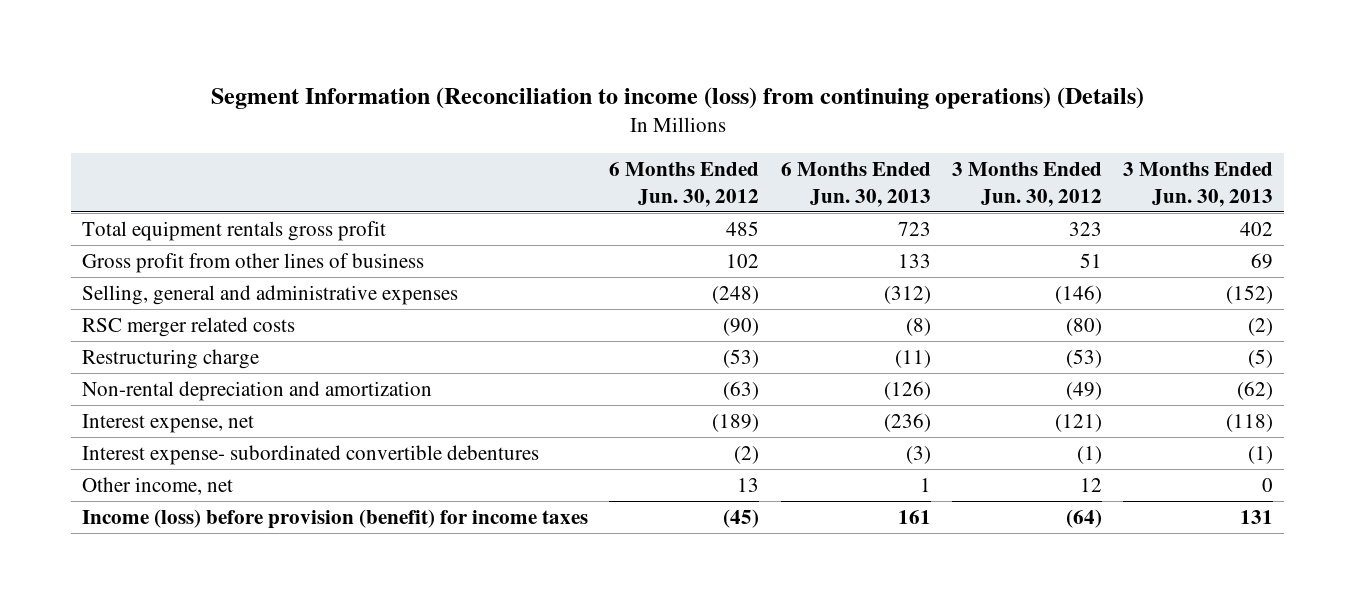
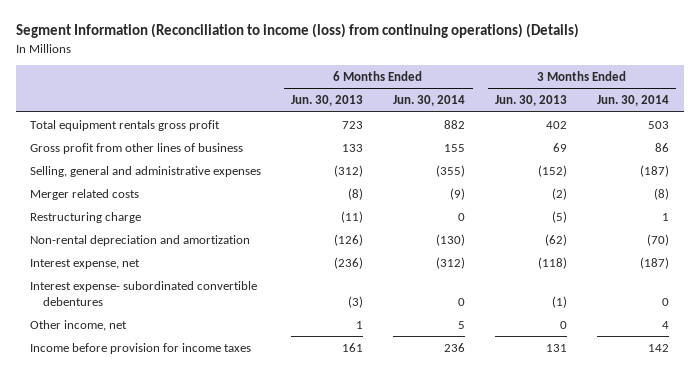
[609,162,760,207] 6 Months Ended Jun. 30, 2012 -> none
[952,162,1103,207] 3 Months Ended Jun. 30, 2012 -> none
none -> [393,95,466,107] Jun. 30, 2014
none -> [596,95,669,107] Jun. 30, 2014
[82,316,296,337] RSC merger related costs -> [30,188,140,200] Merger related costs
[82,508,589,529] Income (loss) before provision (benefit) for income taxes -> [30,342,252,354] Income before provision for income taxes

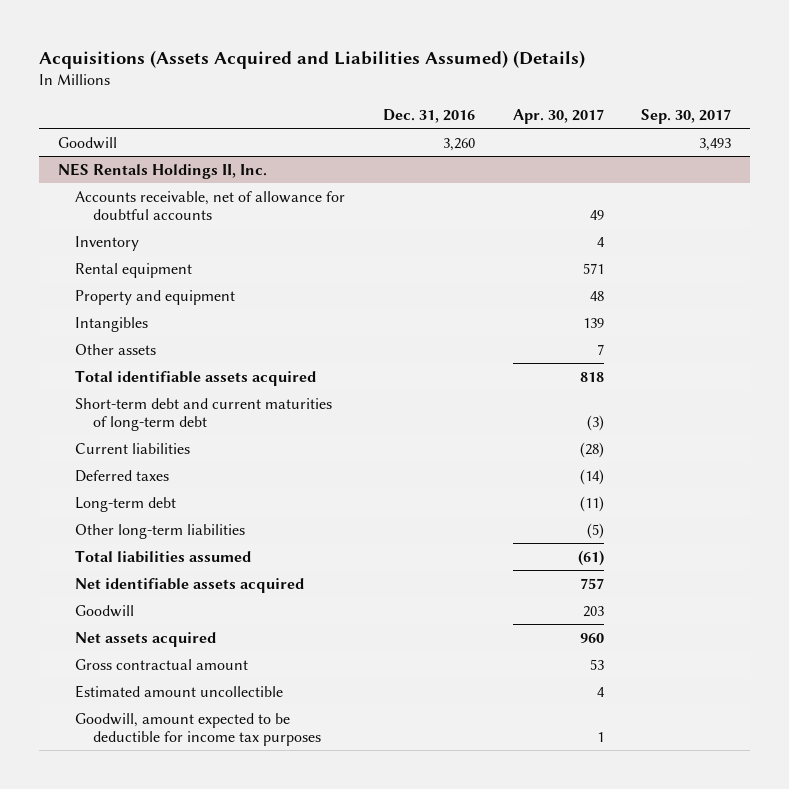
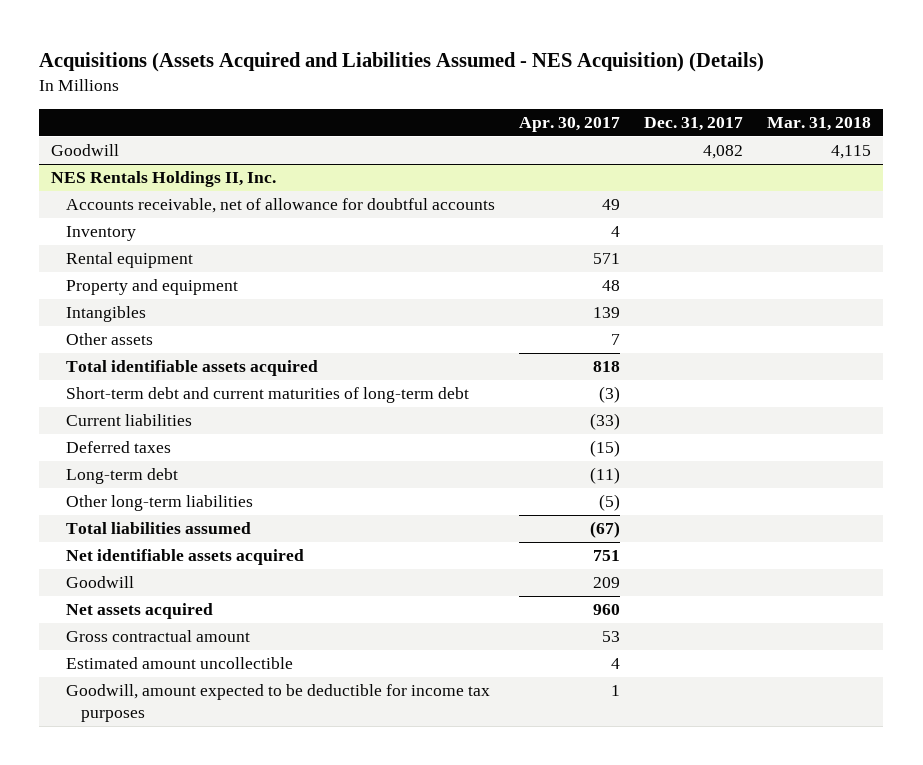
[39,49,586,69] Acquisitions (Assets Acquired and Liabilities Assumed) (Details) -> [39,51,765,72] Acquisitions (Assets Acquired and Liabilities Assumed - NES Acquisition) (Details)
[383,108,476,123] Dec. 31, 2016 -> none
[641,108,732,124] Sep. 30, 2017 -> none
none -> [644,116,744,131] Dec. 31, 2017
none -> [767,116,872,131] Mar. 31, 2018
[579,441,604,458] (28) -> [590,413,621,431] (33)
[579,468,604,485] (14) -> [590,440,621,458] (15)
[577,549,604,566] (61) -> [590,521,621,539] (67)
[579,577,604,589] 757 -> [593,550,621,562] 751
[582,605,604,617] 203 -> [593,577,621,589] 209

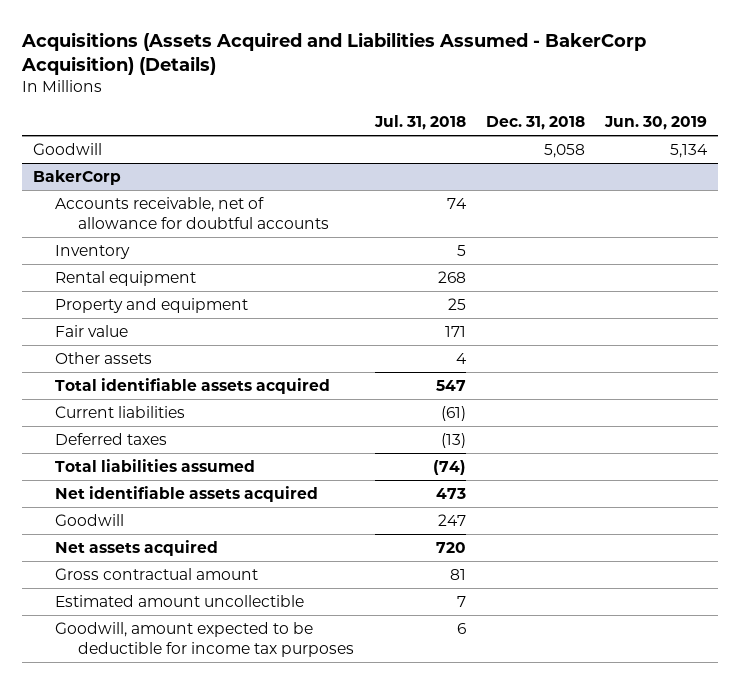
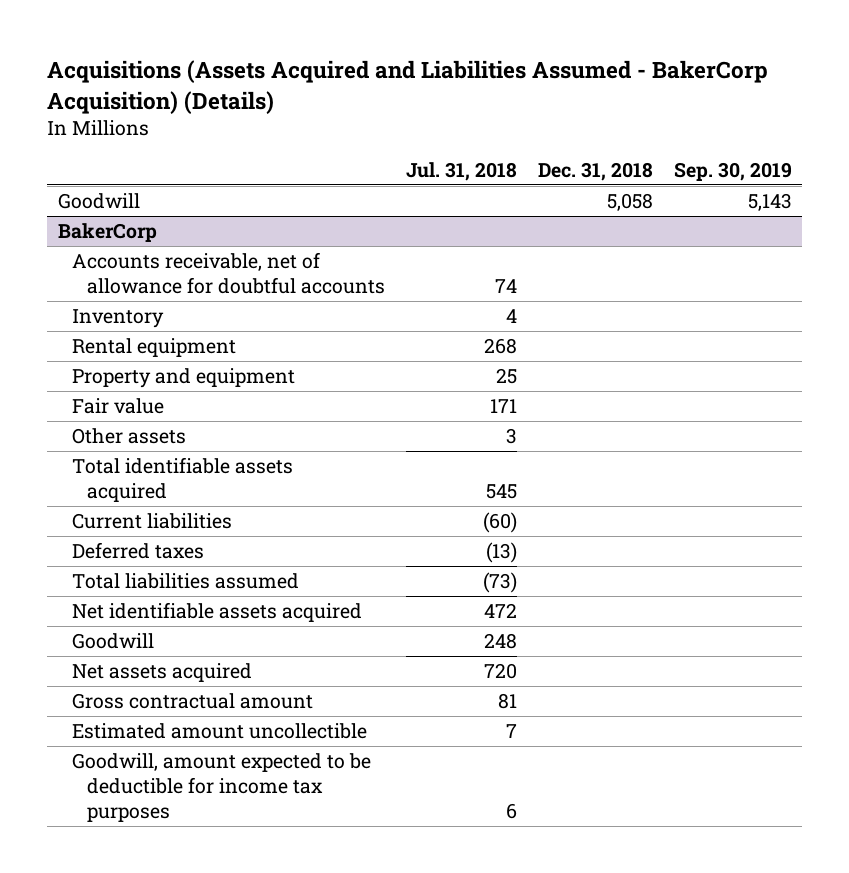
[604,116,708,131] Jun. 30, 2019 -> none
none -> [673,161,792,181] Sep. 30, 2019
[456,245,466,257] 5 -> [505,308,517,323] 4
[455,353,467,365] 4 -> [505,427,517,444] 3
[435,380,466,392] 547 -> [485,483,517,499] 545
[440,406,466,422] (61) -> [482,511,517,533] (60)
[432,460,466,476] (74) -> [482,571,517,593] (73)
[435,488,466,500] 473 -> [483,602,517,618] 472
[437,514,466,527] 247 -> [483,632,517,649] 248

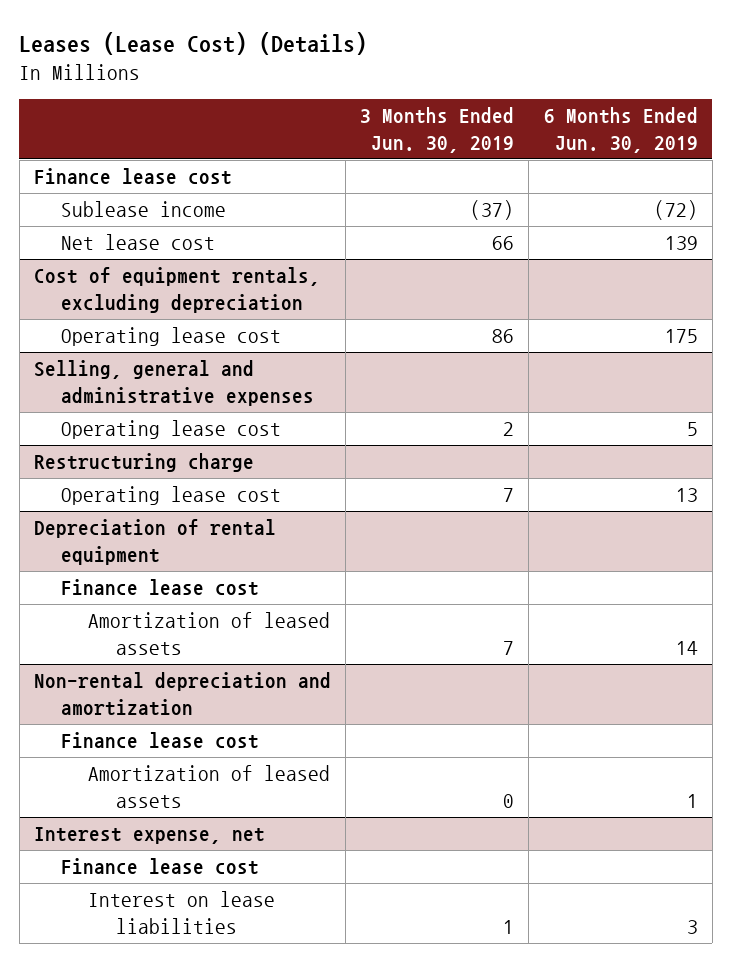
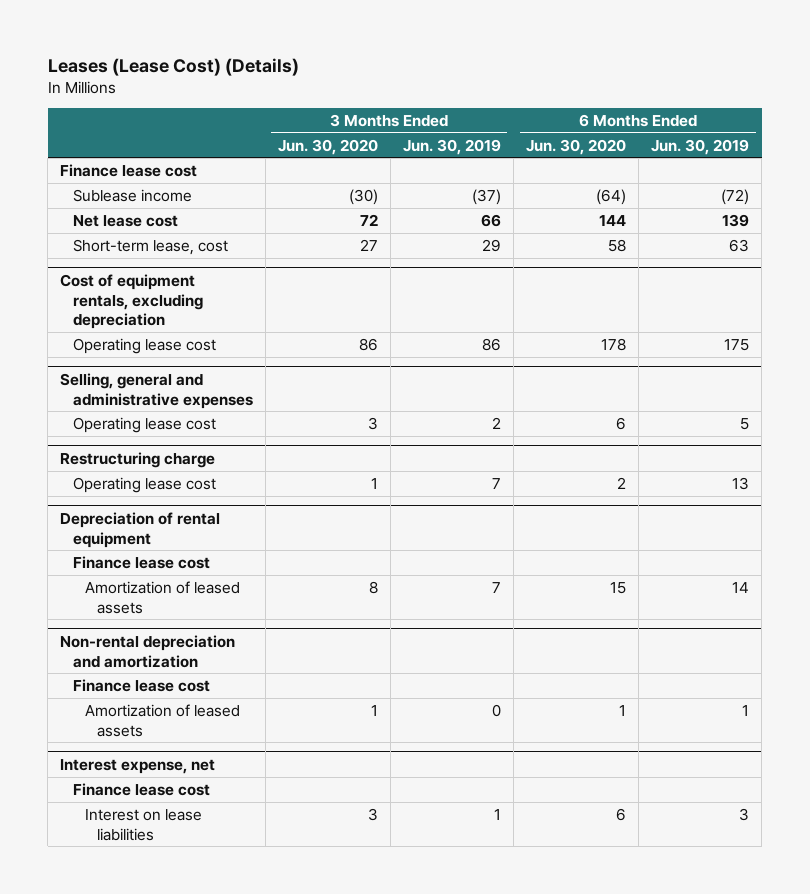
none -> [277,138,378,155] Jun. 30, 2020
none -> [526,138,627,155] Jun. 30, 2020
none -> [72,238,228,255] Short-term lease, cost

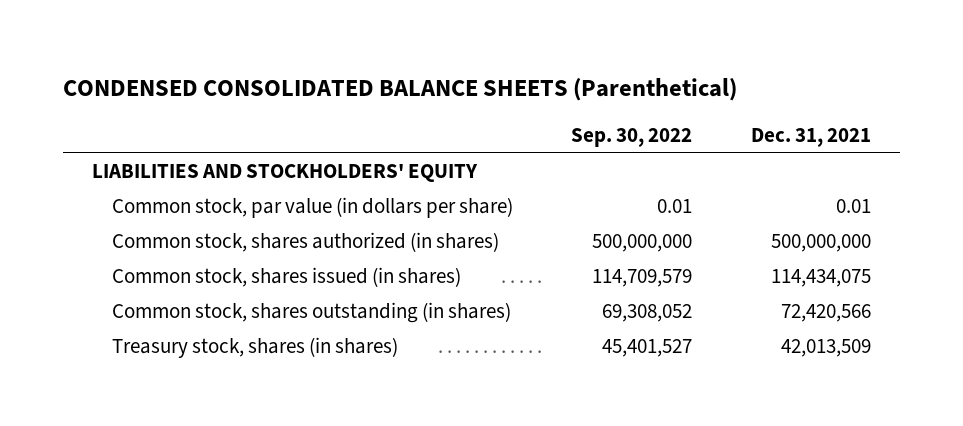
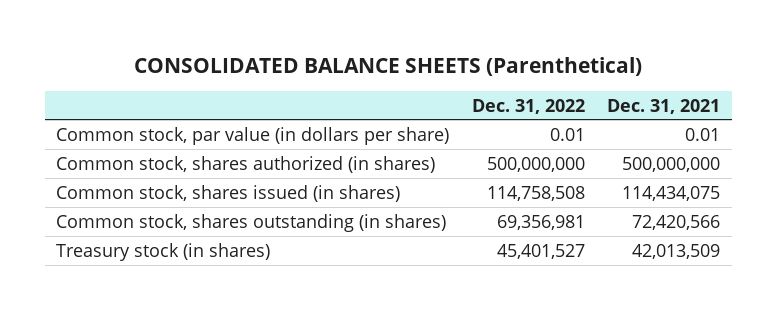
[62,77,737,101] CONDENSED CONSOLIDATED BALANCE SHEETS (Parenthetical) -> [134,56,643,76] CONSOLIDATED BALANCE SHEETS (Parenthetical)
[571,127,693,147] Sep. 30, 2022 -> none
none -> [471,98,585,114] Dec. 31, 2022
[92,163,479,182] LIABILITIES AND STOCKHOLDERS' EQUITY -> none
[111,336,398,358] Treasury stock, shares (in shares) -> [56,242,271,261] Treasury stock (in shares)

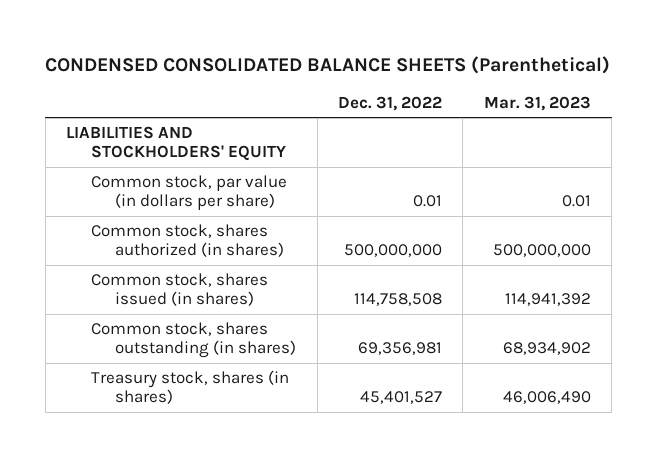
[134,56,643,76] CONSOLIDATED BALANCE SHEETS (Parenthetical) -> [45,56,611,75] CONDENSED CONSOLIDATED BALANCE SHEETS (Parenthetical)
[607,98,721,114] Dec. 31, 2021 -> none
none -> [483,96,591,112] Mar. 31, 2023
none -> [65,125,286,162] LIABILITIES AND STOCKHOLDERS' EQUITY
[56,242,271,261] Treasury stock (in shares) -> [90,369,289,405] Treasury stock, shares (in shares)

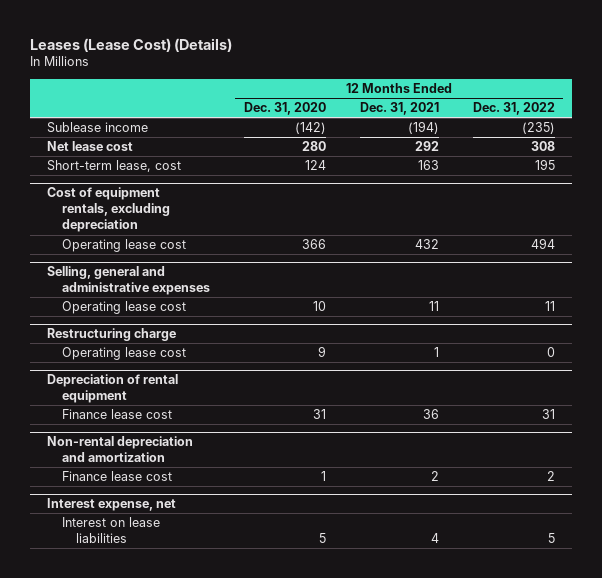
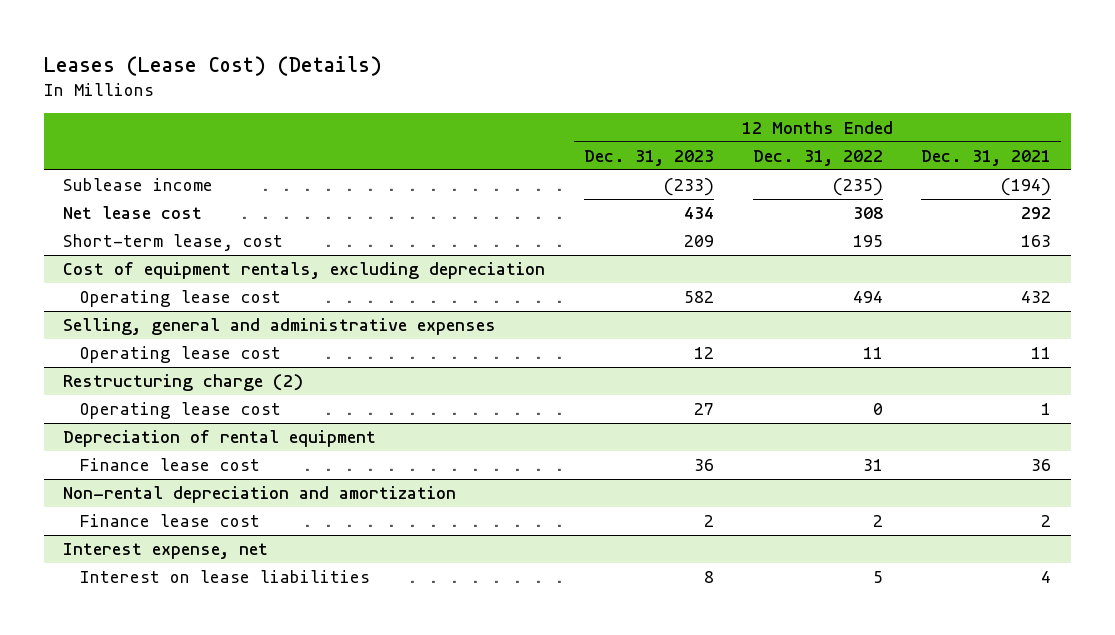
[243,102,326,116] Dec. 31, 2020 -> none
none -> [583,149,714,166] Dec. 31, 2023
[47,328,177,342] Restructuring charge -> [63,374,304,392] Restructuring charge (2)

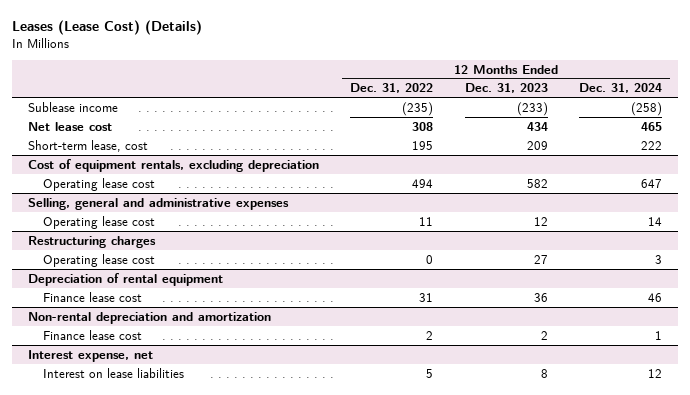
[921,149,1052,166] Dec. 31, 2021 -> none
none -> [579,83,663,94] Dec. 31, 2024
[63,374,304,392] Restructuring charge (2) -> [27,235,156,248] Restructuring charges

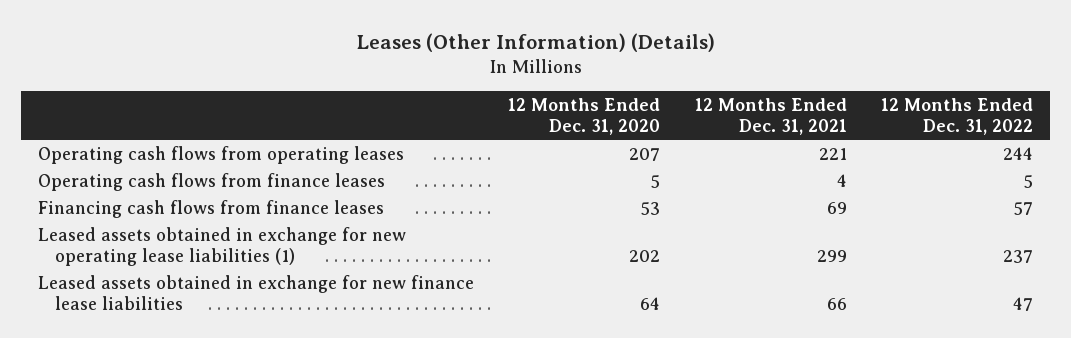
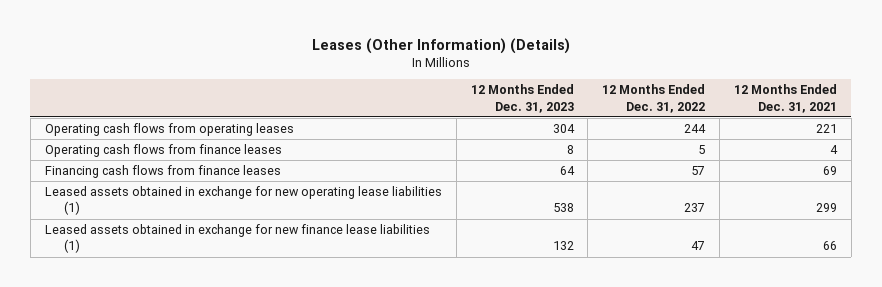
[508,97,661,136] 12 Months Ended Dec. 31, 2020 -> none
none -> [470,84,574,113] 12 Months Ended Dec. 31, 2023
[38,274,475,311] Leased assets obtained in exchange for new finance lease liabilities -> [44,224,430,254] Leased assets obtained in exchange for new finance lease liabilities (1)

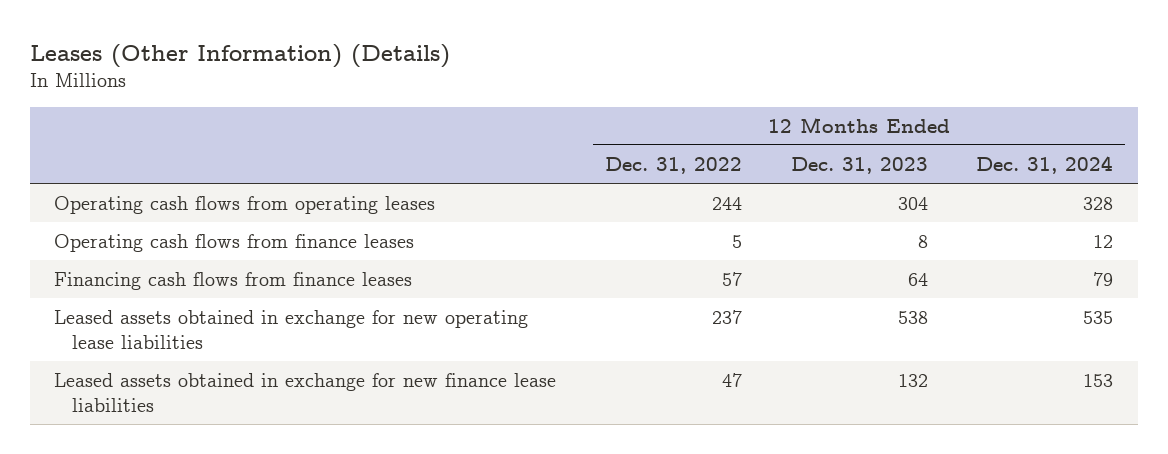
[734,84,838,113] 12 Months Ended Dec. 31, 2021 -> none
none -> [976,155,1114,174] Dec. 31, 2024
[44,186,442,216] Leased assets obtained in exchange for new operating lease liabilities (1) -> [54,309,529,349] Leased assets obtained in exchange for new operating lease liabilities
[44,224,430,254] Leased assets obtained in exchange for new finance lease liabilities (1) -> [54,372,557,412] Leased assets obtained in exchange for new finance lease liabilities

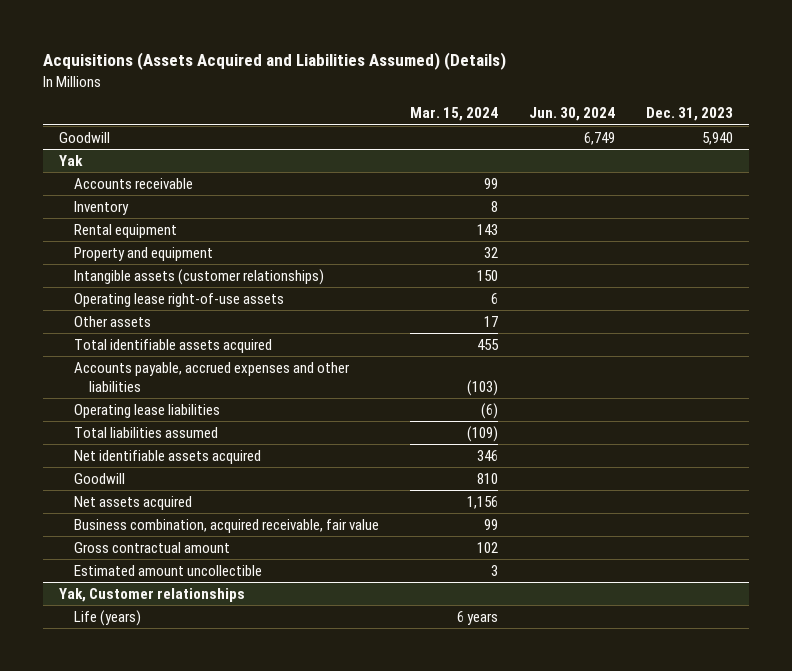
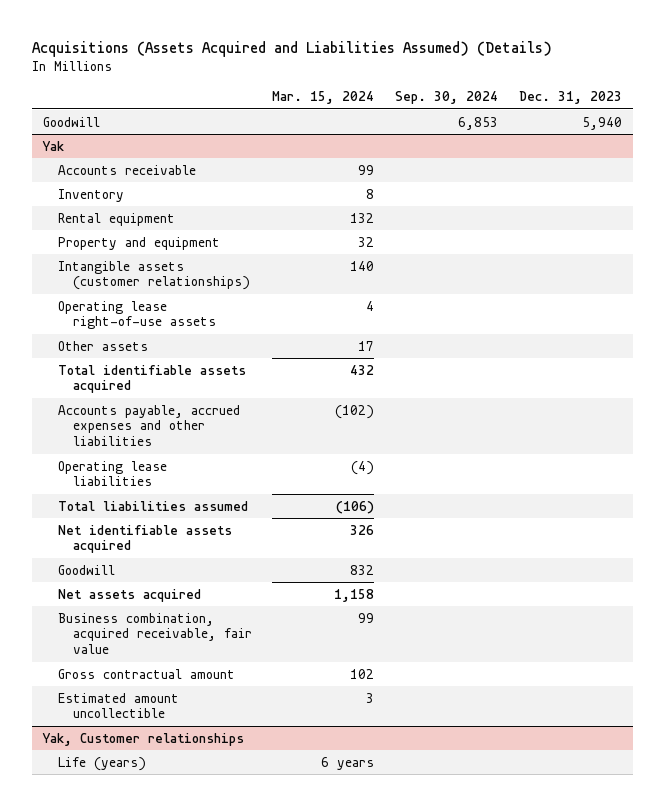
[529,107,616,122] Jun. 30, 2024 -> none
none -> [395,90,499,104] Sep. 30, 2024
[477,223,499,235] 143 -> [350,212,375,223] 132
[477,269,499,281] 150 -> [350,260,375,271] 140
[491,292,499,304] 6 -> [366,300,375,311] 4
[477,338,500,350] 455 -> [350,364,375,375] 432
[467,379,499,396] (103) -> [335,404,375,419] (102)
[481,402,499,419] (6) -> [351,460,375,475] (4)
[467,425,499,442] (109) -> [336,500,375,514] (106)
[477,449,499,461] 346 -> [350,524,375,535] 326
[477,472,499,484] 810 -> [350,564,375,575] 832
[467,495,499,509] 1,156 -> [334,588,375,602] 1,158

